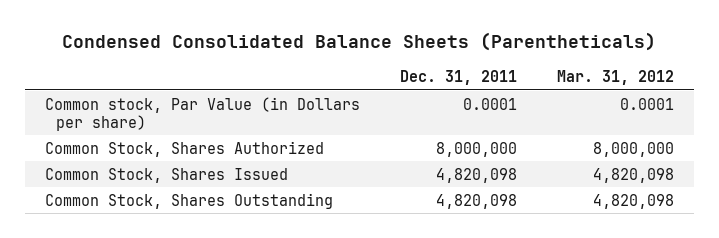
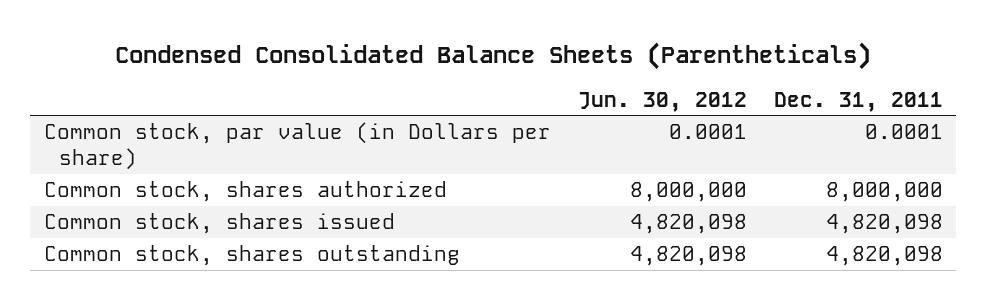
[556,70,674,86] Mar. 31, 2012 -> none
none -> [577,91,747,112] Jun. 30, 2012
[44,96,360,131] Common stock, Par Value (in Dollars per share) -> [43,122,551,171] Common stock, par value (in Dollars per share)
[44,140,324,157] Common Stock, Shares Authorized -> [43,181,447,203] Common stock, shares authorized
[44,167,288,183] Common Stock, Shares Issued -> [43,213,395,235] Common stock, shares issued
[44,192,333,209] Common Stock, Shares Outstanding -> [43,245,460,267] Common stock, shares outstanding

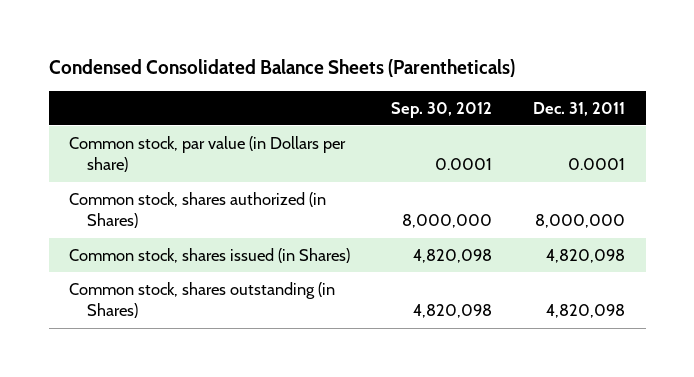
[577,91,747,112] Jun. 30, 2012 -> none
none -> [391,101,493,118] Sep. 30, 2012
[43,181,447,203] Common stock, shares authorized -> [69,191,327,229] Common stock, shares authorized (in Shares)
[43,213,395,235] Common stock, shares issued -> [69,247,351,263] Common stock, shares issued (in Shares)
[43,245,460,267] Common stock, shares outstanding -> [69,281,336,319] Common stock, shares outstanding (in Shares)

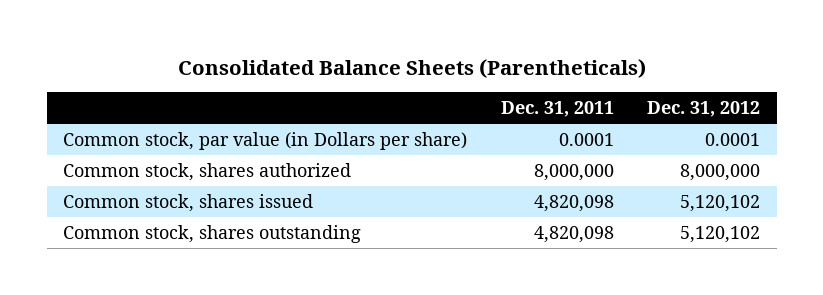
[48,59,515,78] Condensed Consolidated Balance Sheets (Parentheticals) -> [177,58,646,78] Consolidated Balance Sheets (Parentheticals)
[391,101,493,118] Sep. 30, 2012 -> none
none -> [646,101,760,118] Dec. 31, 2012
[69,191,327,229] Common stock, shares authorized (in Shares) -> [63,162,352,181] Common stock, shares authorized
[69,247,351,263] Common stock, shares issued (in Shares) -> [63,193,314,212] Common stock, shares issued
[69,281,336,319] Common stock, shares outstanding (in Shares) -> [63,224,362,243] Common stock, shares outstanding

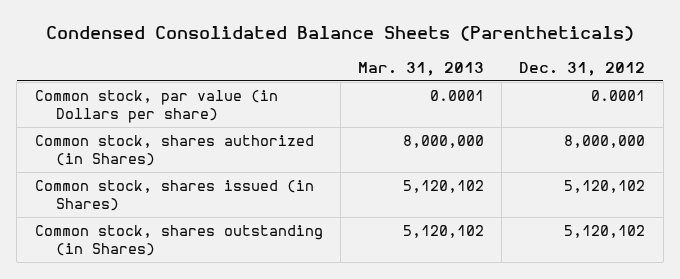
[177,58,646,78] Consolidated Balance Sheets (Parentheticals) -> [46,26,635,42] Condensed Consolidated Balance Sheets (Parentheticals)
[500,101,614,118] Dec. 31, 2011 -> none
none -> [358,61,485,76] Mar. 31, 2013
[63,162,352,181] Common stock, shares authorized -> [34,134,314,167] Common stock, shares authorized (in Shares)
[63,193,314,212] Common stock, shares issued -> [34,179,314,212] Common stock, shares issued (in Shares)
[63,224,362,243] Common stock, shares outstanding -> [34,224,323,257] Common stock, shares outstanding (in Shares)

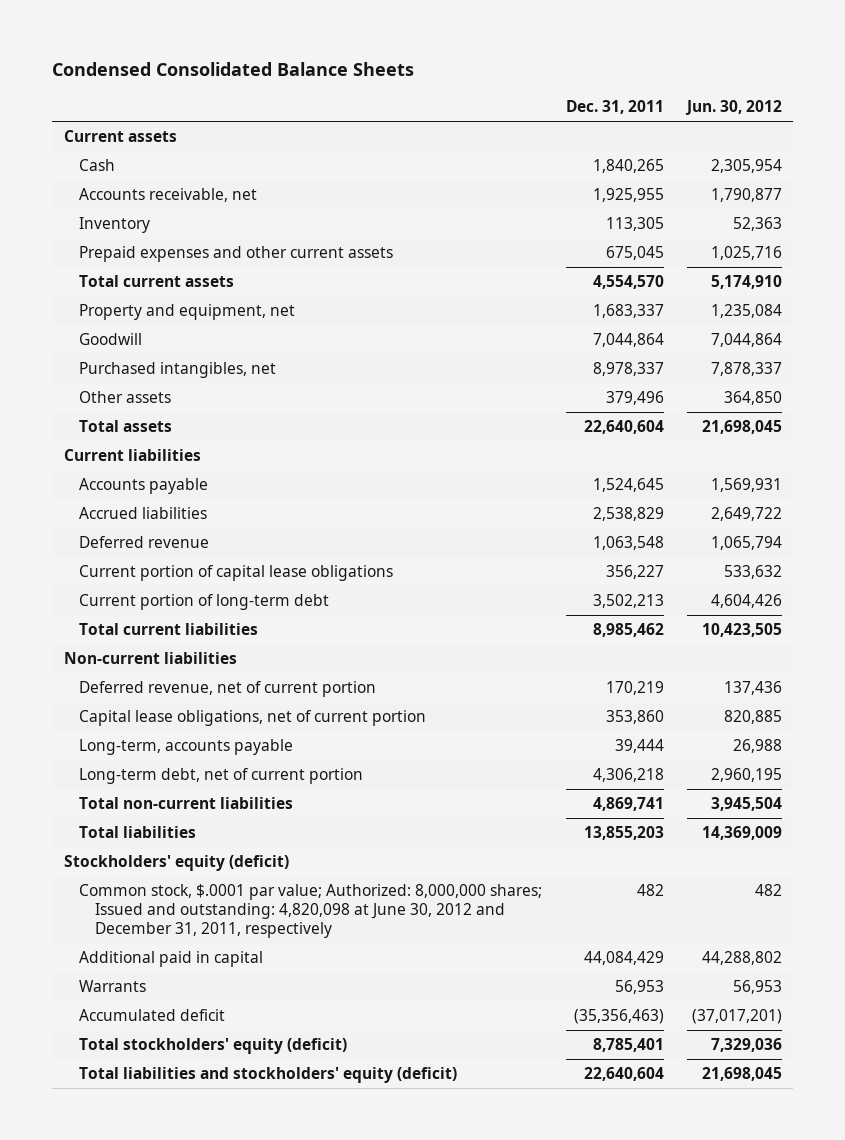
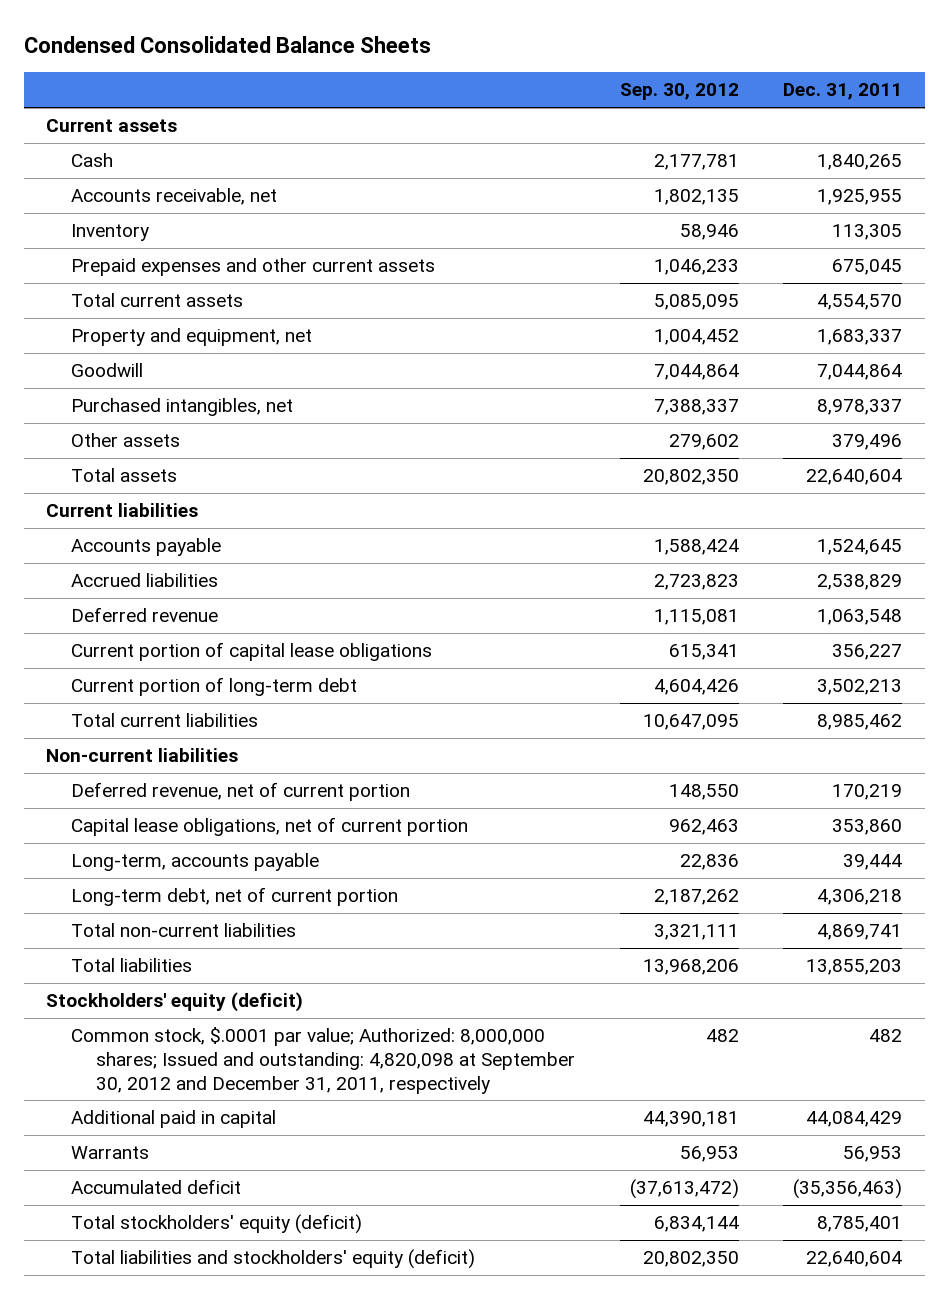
[684,100,782,116] Jun. 30, 2012 -> none
none -> [619,83,739,101] Sep. 30, 2012
[79,884,543,938] Common stock, $.0001 par value; Authorized: 8,000,000 shares; Issued and outstanding: 4,820,098 at June 30, 2012 and December 31, 2011, respectively -> [71,1027,575,1094] Common stock, $.0001 par value; Authorized: 8,000,000 shares; Issued and outstanding: 4,820,098 at September 30, 2012 and December 31, 2011, respectively

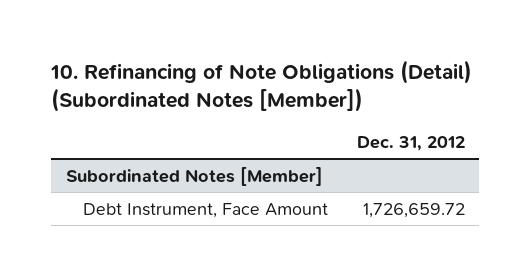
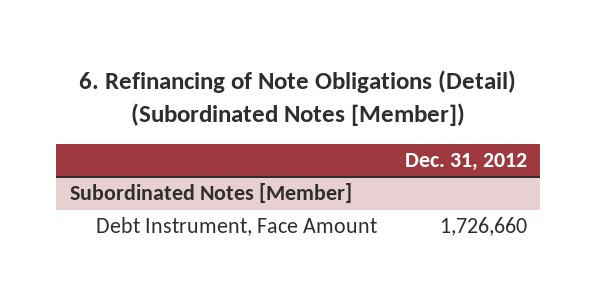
[50,60,473,113] 10. Refinancing of Note Obligations (Detail) (Subordinated Notes [Member]) -> [79,70,517,127] 6. Refinancing of Note Obligations (Detail) (Subordinated Notes [Member])
[362,202,465,218] 1,726,659.72 -> [439,217,527,237] 1,726,660

